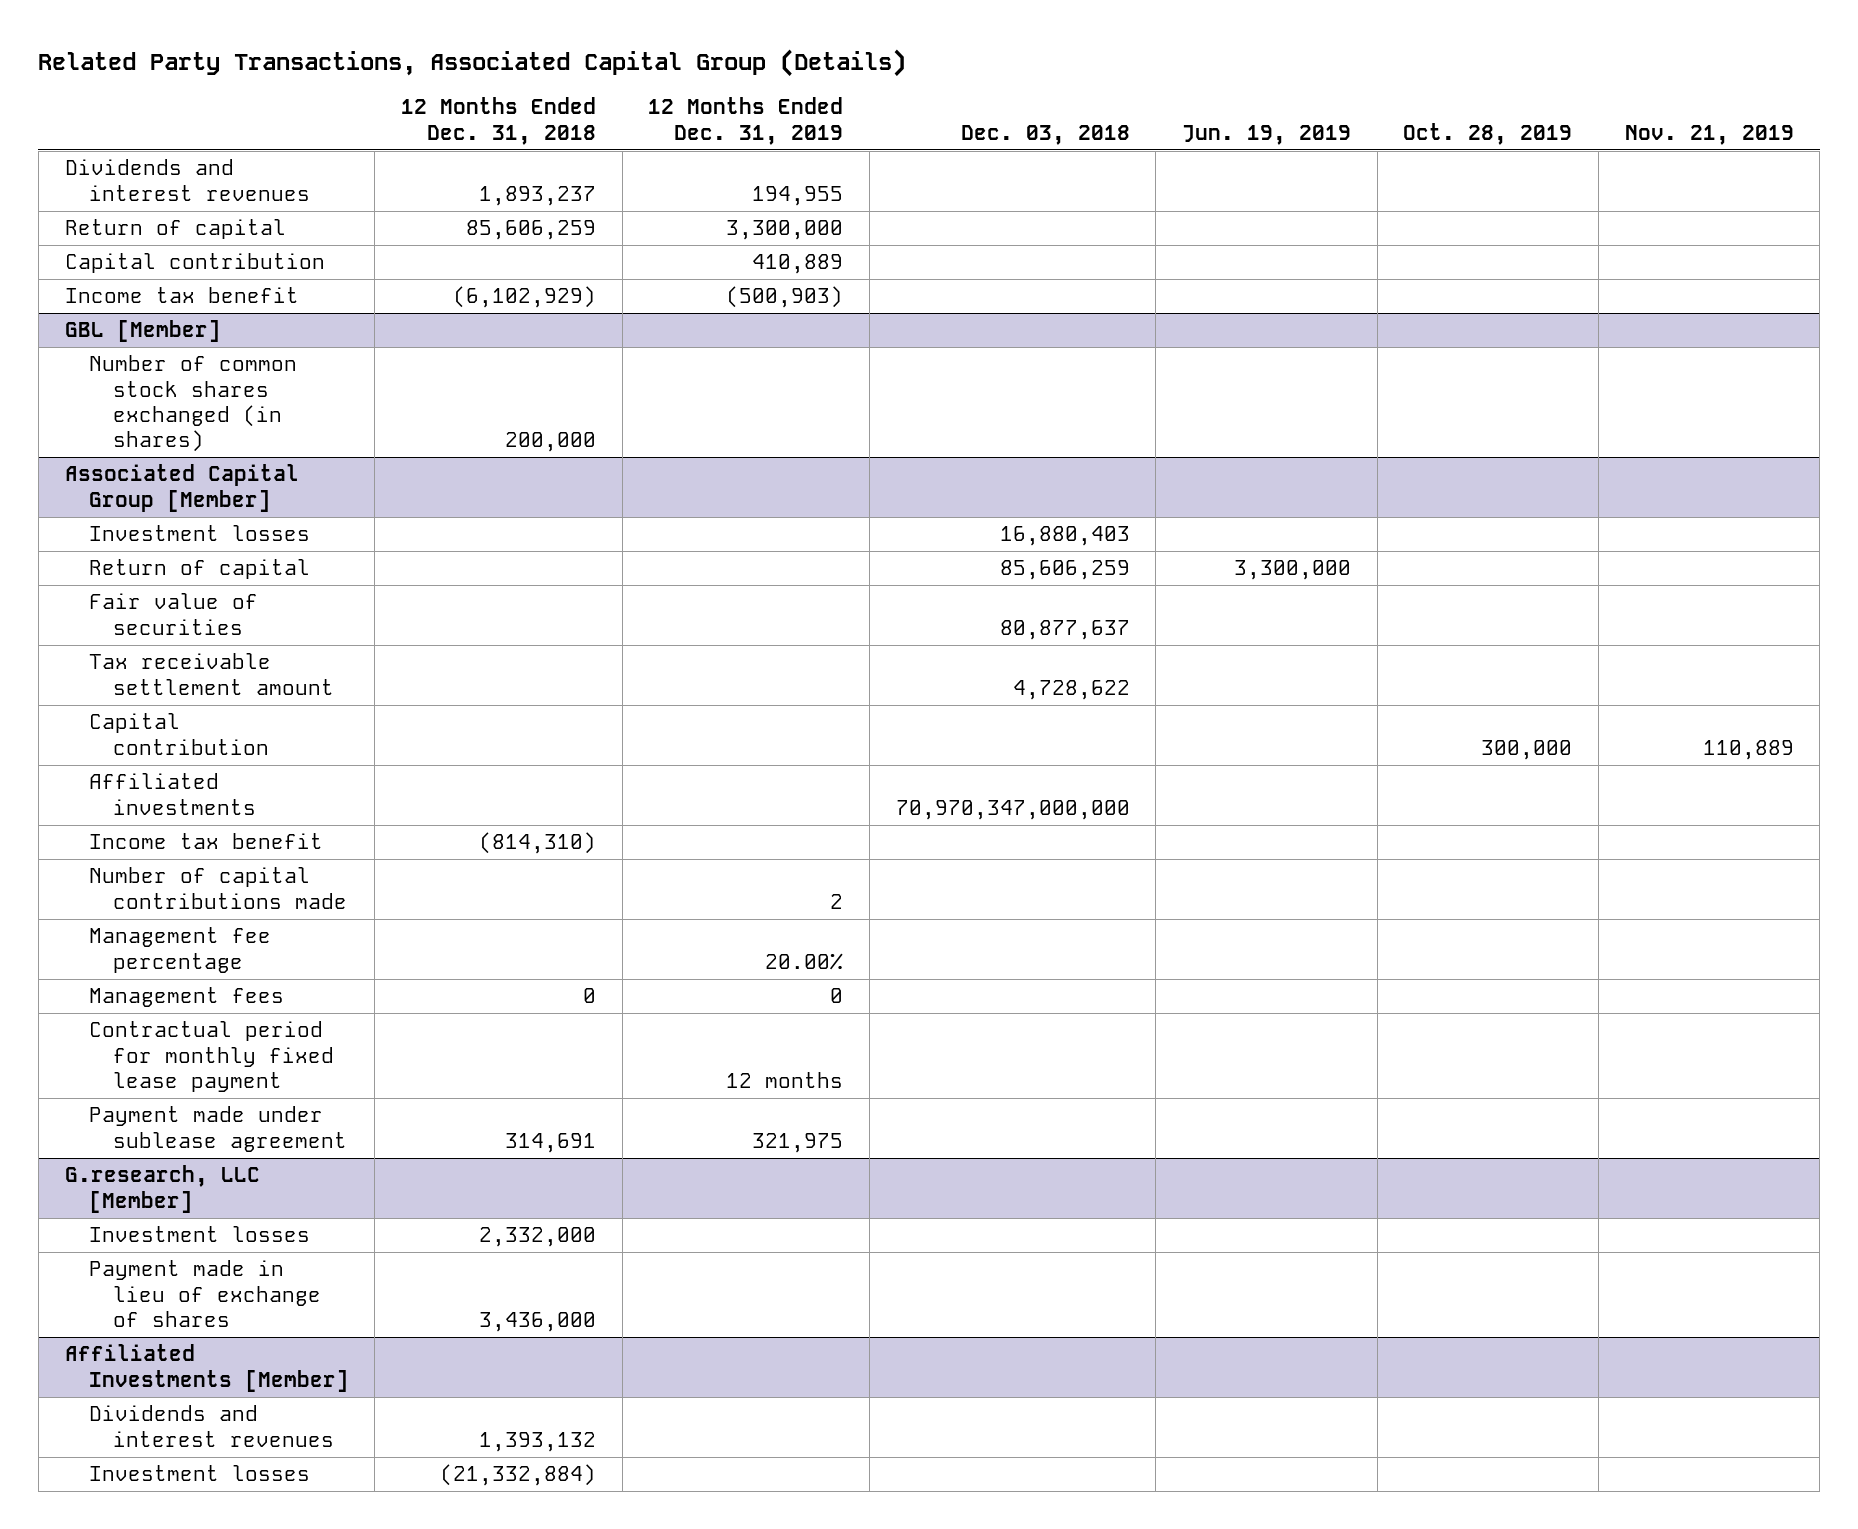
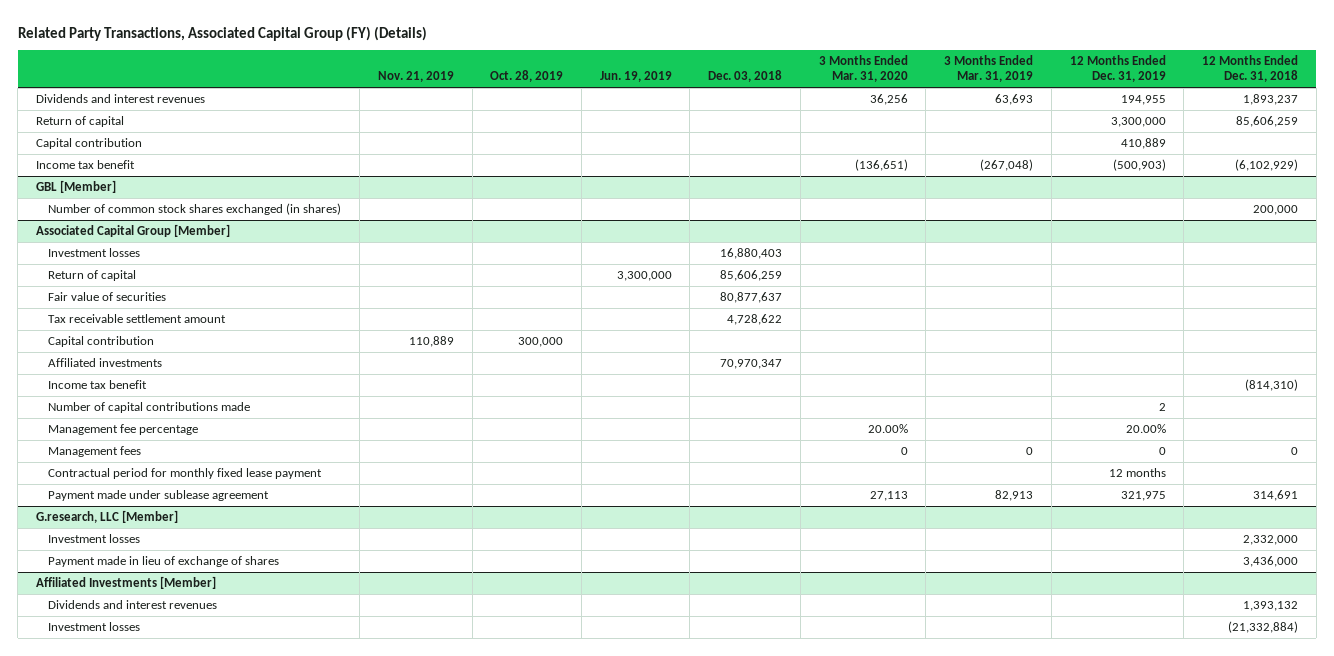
[38,48,907,77] Related Party Transactions, Associated Capital Group (Details) -> [17,25,427,41] Related Party Transactions, Associated Capital Group (FY) (Details)
none -> [818,55,908,82] 3 Months Ended Mar. 31, 2020
none -> [944,55,1034,82] 3 Months Ended Mar. 31, 2019
[895,799,1130,820] 70,970,347,000,000 -> [720,359,783,370] 70,970,347

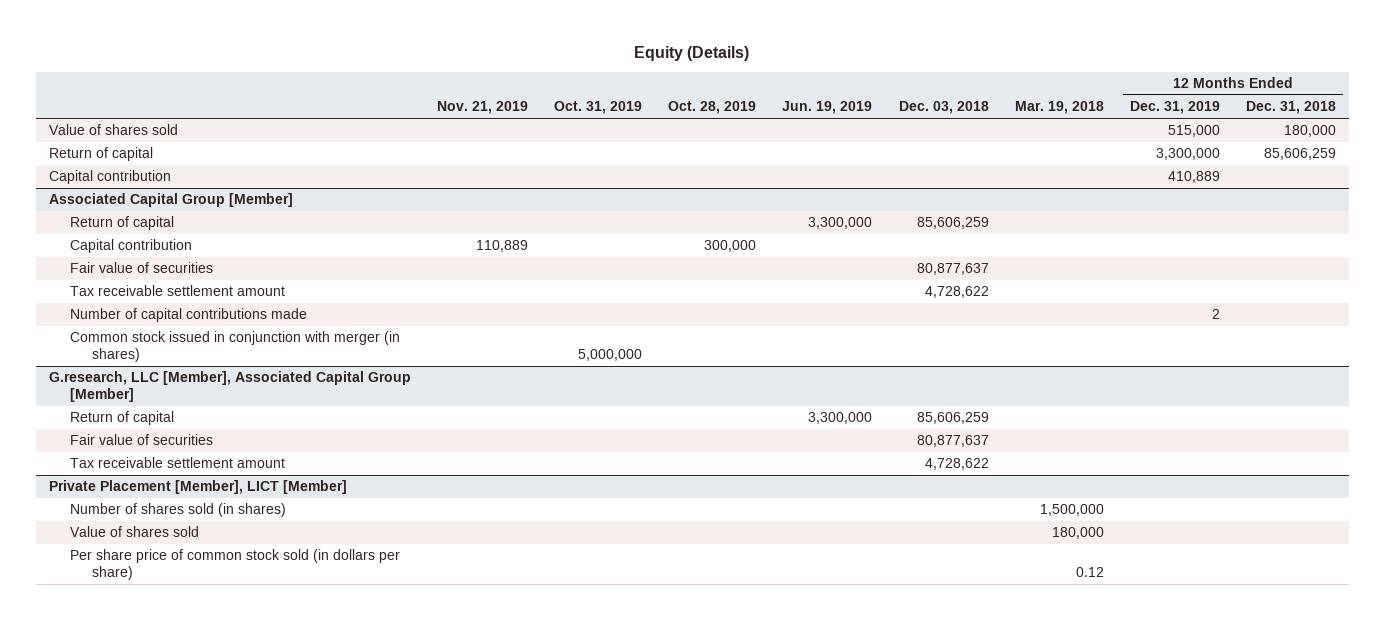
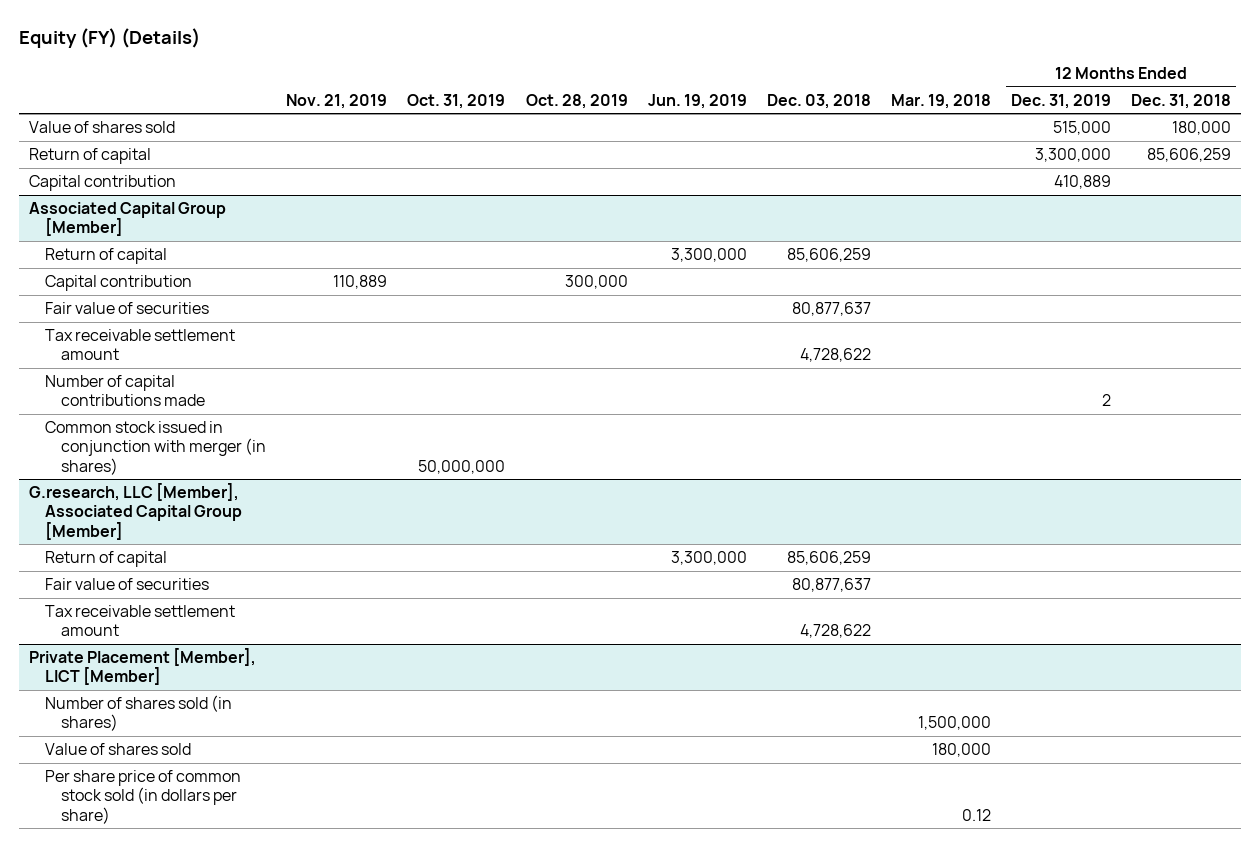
[634,45,750,61] Equity (Details) -> [19,27,201,48] Equity (FY) (Details)
[578,349,643,362] 5,000,000 -> [418,459,506,474] 50,000,000

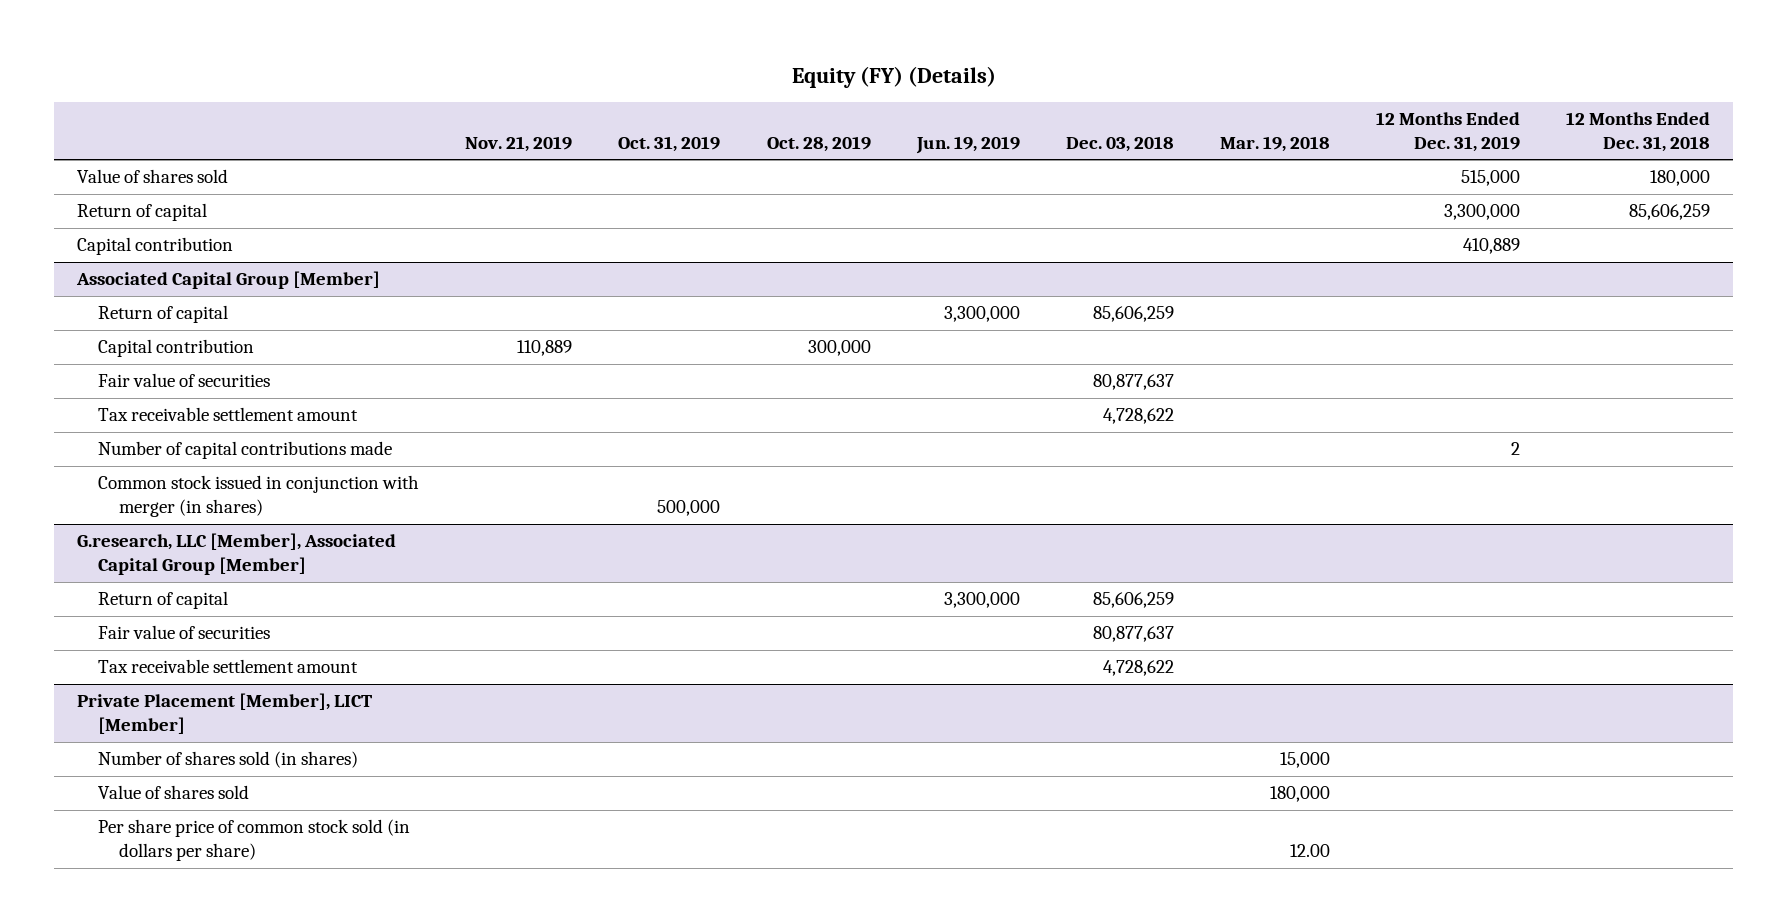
[418,459,506,474] 50,000,000 -> [657,500,721,517] 500,000
[917,716,991,731] 1,500,000 -> [1280,752,1331,769] 15,000
[961,808,991,821] 0.12 -> [1290,844,1331,858] 12.00

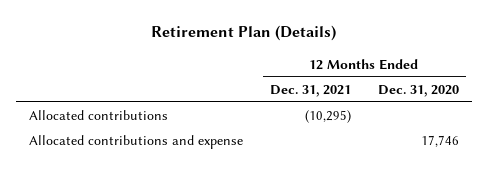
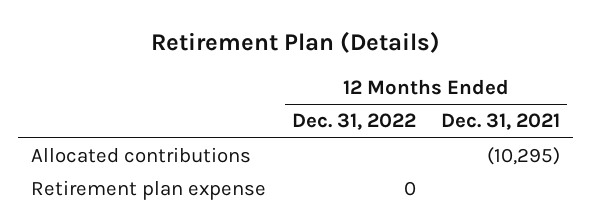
[377,84,459,97] Dec. 31, 2020 -> none
none -> [291,113,416,131] Dec. 31, 2022
[29,135,244,150] Allocated contributions and expense -> [30,180,266,201] Retirement plan expense

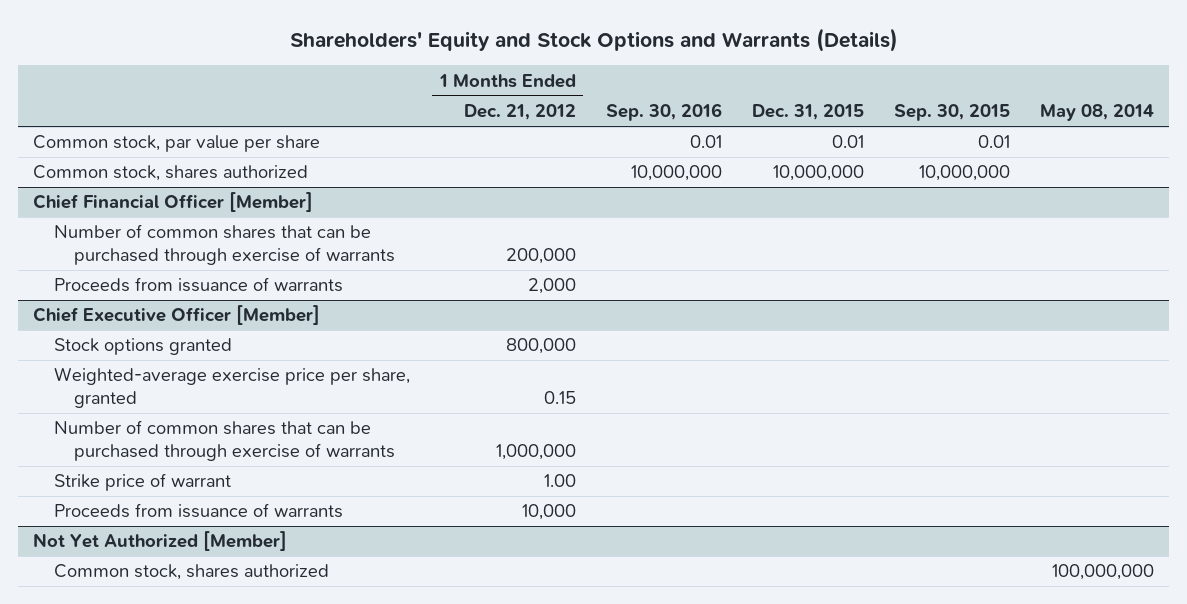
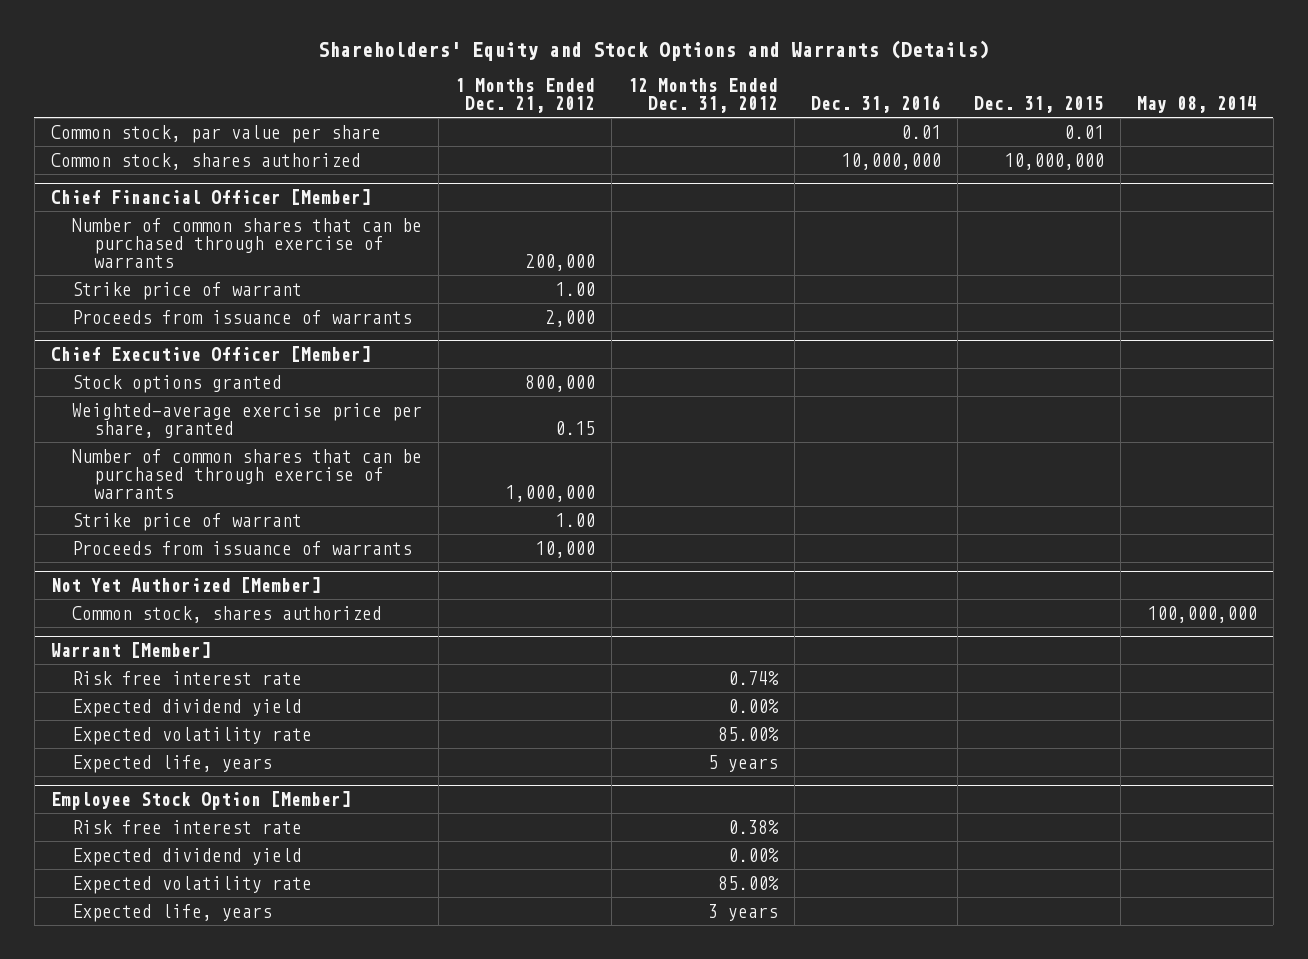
[605,103,722,122] Sep. 30, 2016 -> none
[893,104,1010,122] Sep. 30, 2015 -> none
none -> [628,77,779,114] 12 Months Ended Dec. 31, 2012
none -> [811,95,942,114] Dec. 31, 2016
none -> [72,281,303,300] Strike price of warrant
none -> [50,641,211,658] Warrant [Member]
none -> [72,670,303,685] Risk free interest rate
none -> [72,698,303,717] Expected dividend yield
none -> [72,726,313,745] Expected volatility rate
none -> [72,754,273,773] Expected life, years
none -> [50,790,351,810] Employee Stock Option [Member]
none -> [72,819,303,834] Risk free interest rate
none -> [72,847,303,866] Expected dividend yield
none -> [72,875,313,894] Expected volatility rate
none -> [72,903,273,922] Expected life, years

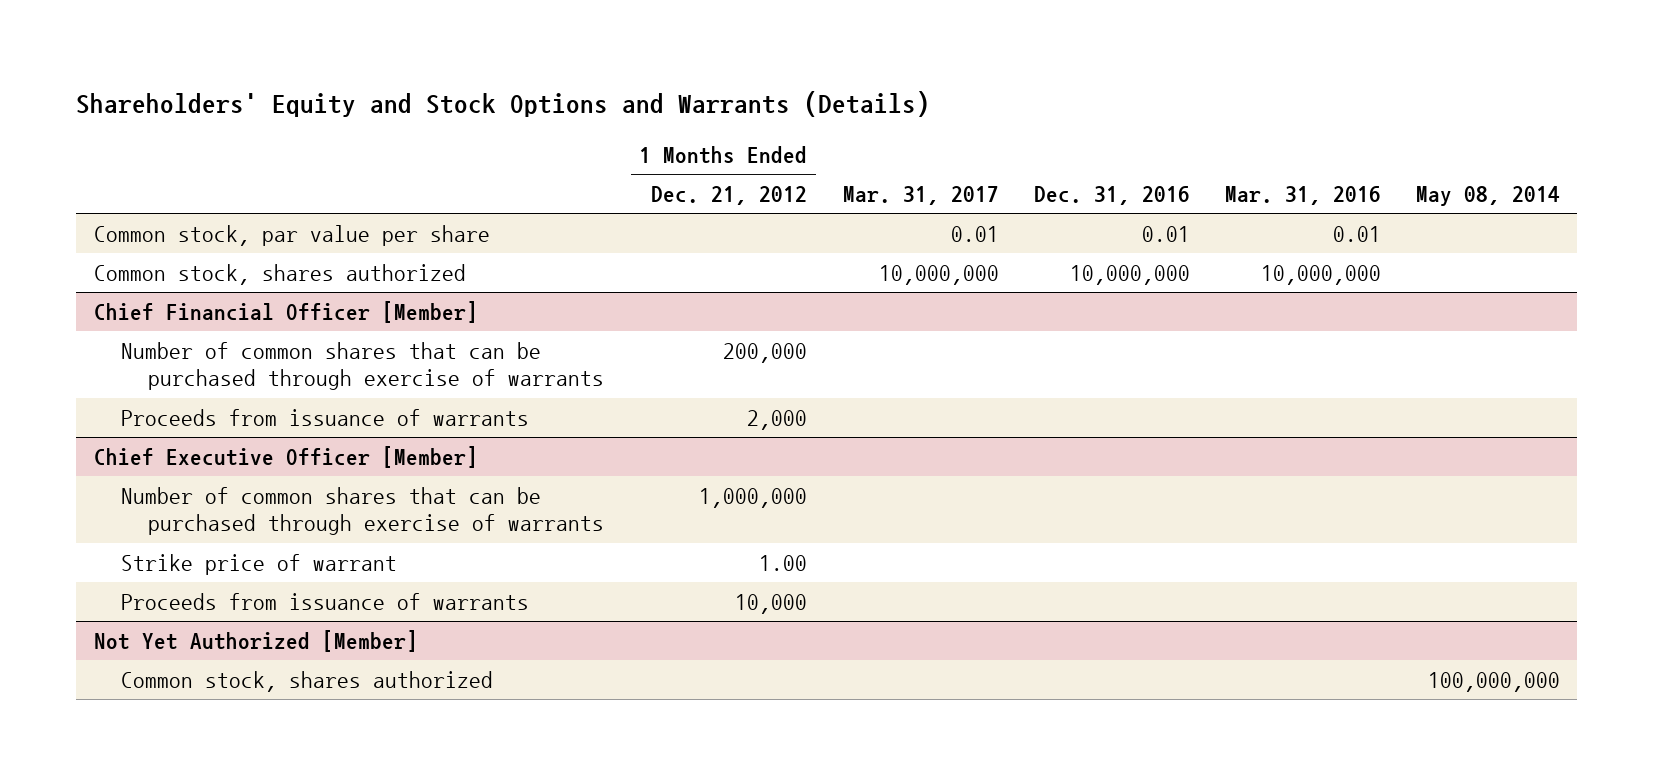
[628,77,779,114] 12 Months Ended Dec. 31, 2012 -> none
[973,96,1104,114] Dec. 31, 2015 -> none
none -> [842,186,999,206] Mar. 31, 2017
none -> [1224,186,1381,206] Mar. 31, 2016
[72,281,303,300] Strike price of warrant -> none
[72,374,283,393] Stock options granted -> none
[72,402,423,438] Weighted-average exercise price per share, granted -> none
[50,641,211,658] Warrant [Member] -> none
[72,670,303,685] Risk free interest rate -> none
[72,698,303,717] Expected dividend yield -> none
[72,726,313,745] Expected volatility rate -> none
[72,754,273,773] Expected life, years -> none
[50,790,351,810] Employee Stock Option [Member] -> none
[72,819,303,834] Risk free interest rate -> none
[72,847,303,866] Expected dividend yield -> none
[72,875,313,894] Expected volatility rate -> none
[72,903,273,922] Expected life, years -> none

